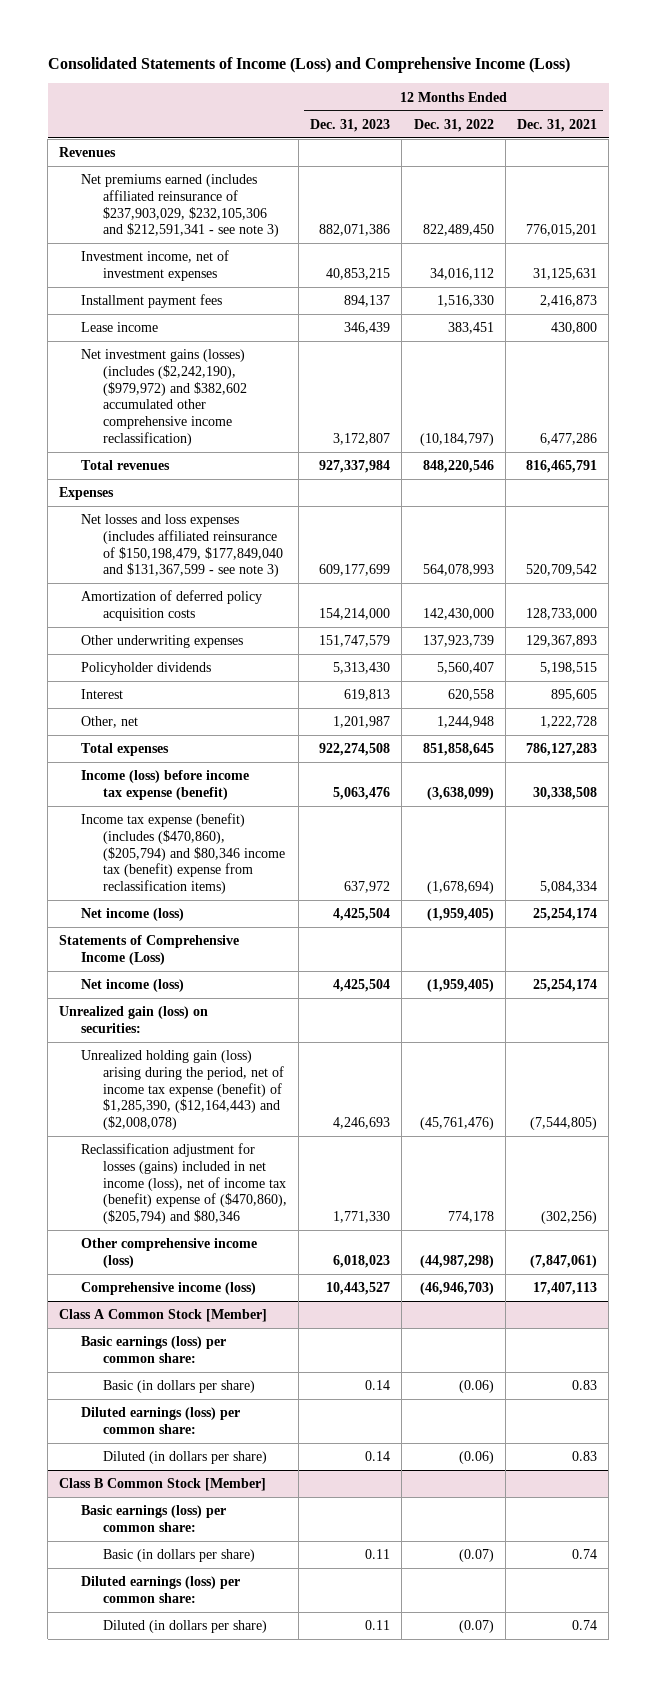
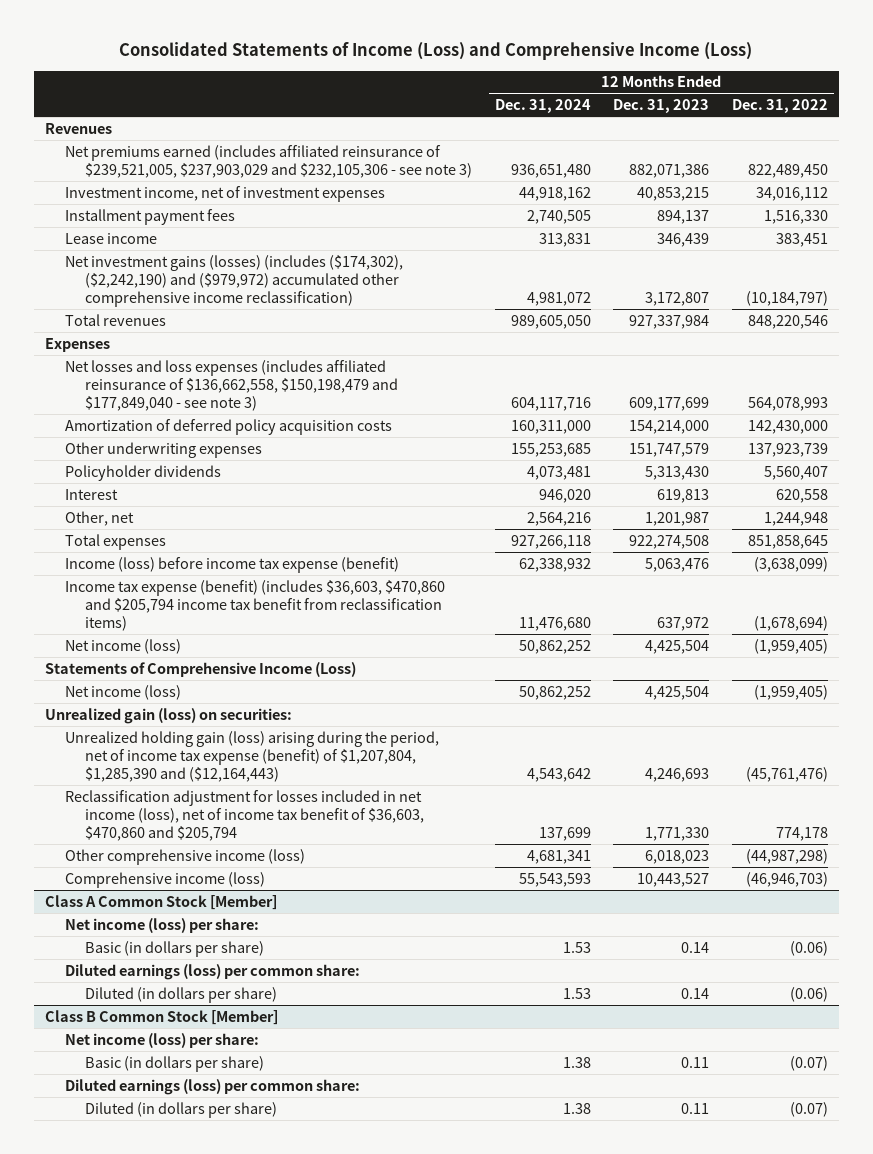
[516,118,597,132] Dec. 31, 2021 -> none
none -> [494,98,591,113] Dec. 31, 2024
[81,174,279,238] Net premiums earned (includes affiliated reinsurance of $237,903,029, $232,105,306 and $212,591,341 - see note 3) -> [65,144,473,178] Net premiums earned (includes affiliated reinsurance of $239,521,005, $237,903,029 and $232,105,306 - see note 3)
[81,349,247,446] Net investment gains (losses) (includes ($2,242,190), ($979,972) and $382,602 accumulated other comprehensive income reclassification) -> [65,254,404,308] Net investment gains (losses) (includes ($174,302), ($2,242,190) and ($979,972) accumulated other comprehensive income reclassification)
[81,514,283,578] Net losses and loss expenses (includes affiliated reinsurance of $150,198,479, $177,849,040 and $131,367,599 - see note 3) -> [65,359,399,412] Net losses and loss expenses (includes affiliated reinsurance of $136,662,558, $150,198,479 and $177,849,040 - see note 3)
[81,813,285,895] Income tax expense (benefit) (includes ($470,860), ($205,794) and $80,346 income tax (benefit) expense from reclassification items) -> [65,579,446,632] Income tax expense (benefit) (includes $36,603, $470,860 and $205,794 income tax benefit from reclassification items)
[81,1050,284,1131] Unrealized holding gain (loss) arising during the period, net of income tax expense (benefit) of $1,285,390, ($12,164,443) and ($2,008,078) -> [65,730,440,783] Unrealized holding gain (loss) arising during the period, net of income tax expense (benefit) of $1,207,804, $1,285,390 and ($12,164,443)
[81,1143,287,1225] Reclassification adjustment for losses (gains) included in net income (loss), net of income tax (benefit) expense of ($470,860), ($205,794) and $80,346 -> [65,789,425,842] Reclassification adjustment for losses included in net income (loss), net of income tax benefit of $36,603, $470,860 and $205,794
[81,1336,227,1363] Basic earnings (loss) per common share: -> [65,917,260,933] Net income (loss) per share:
[81,1505,227,1532] Basic earnings (loss) per common share: -> [65,1032,260,1048] Net income (loss) per share:

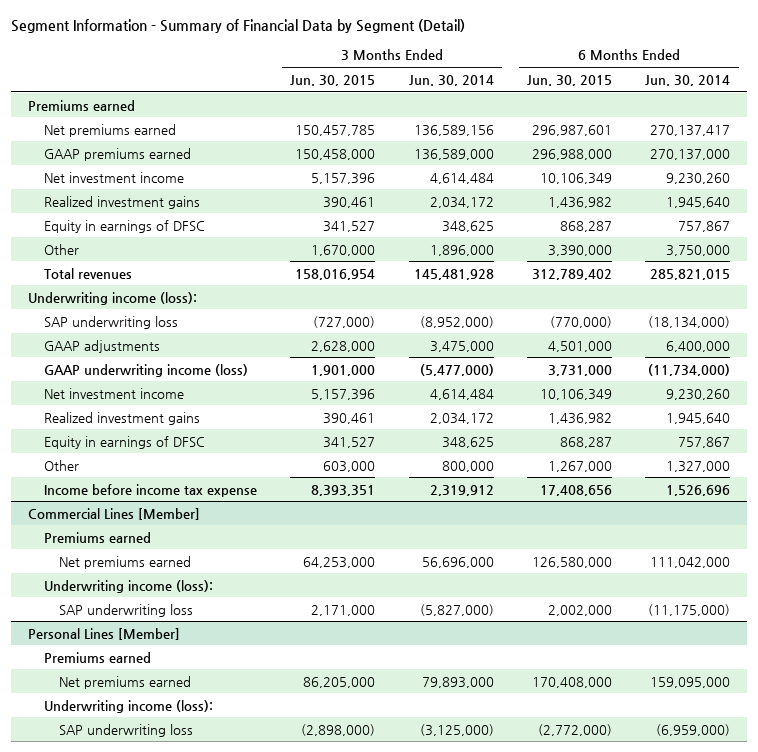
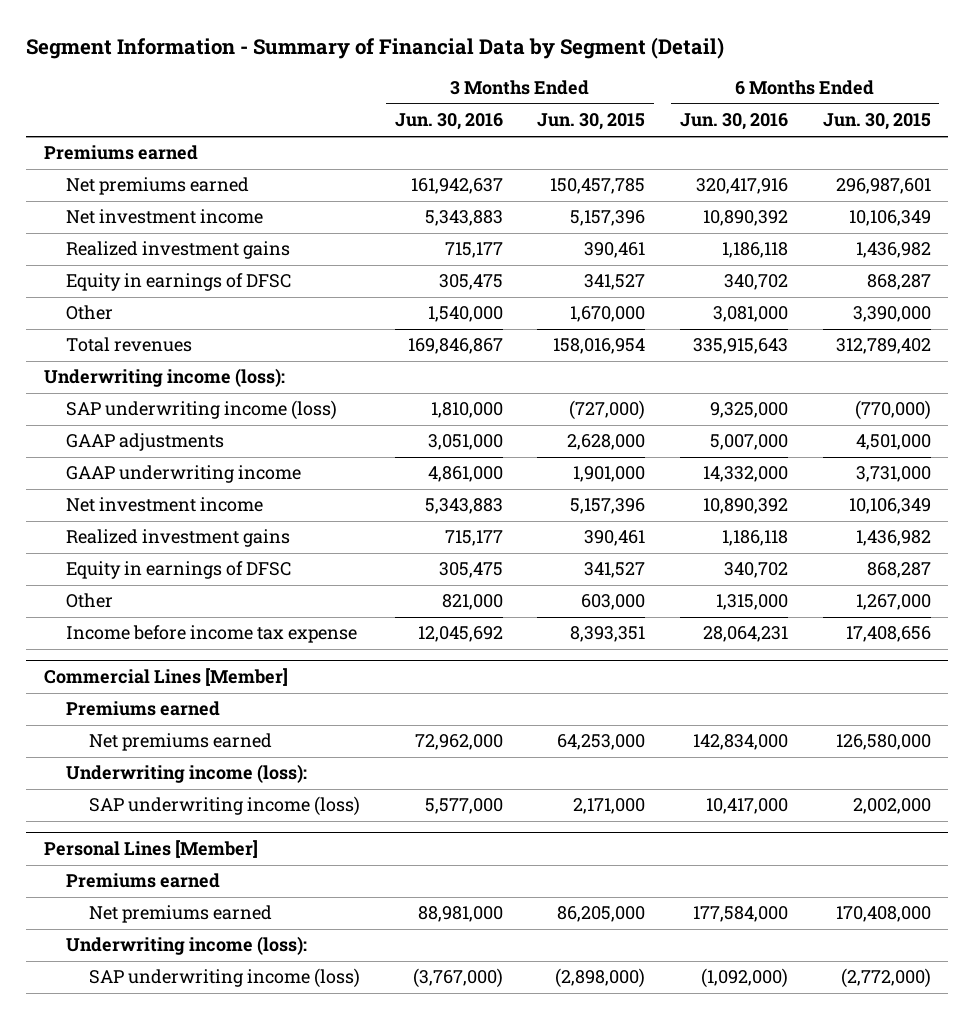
[408,74,494,86] Jun. 30, 2014 -> none
[645,74,731,86] Jun. 30, 2014 -> none
none -> [394,113,503,131] Jun. 30, 2016
none -> [680,113,789,131] Jun. 30, 2016
[43,147,191,161] GAAP premiums earned -> none
[43,315,178,329] SAP underwriting loss -> [66,400,338,421] SAP underwriting income (loss)
[43,363,248,377] GAAP underwriting income (loss) -> [66,465,302,484] GAAP underwriting income
[59,603,194,617] SAP underwriting loss -> [89,796,361,817] SAP underwriting income (loss)
[59,723,194,737] SAP underwriting loss -> [89,968,361,989] SAP underwriting income (loss)

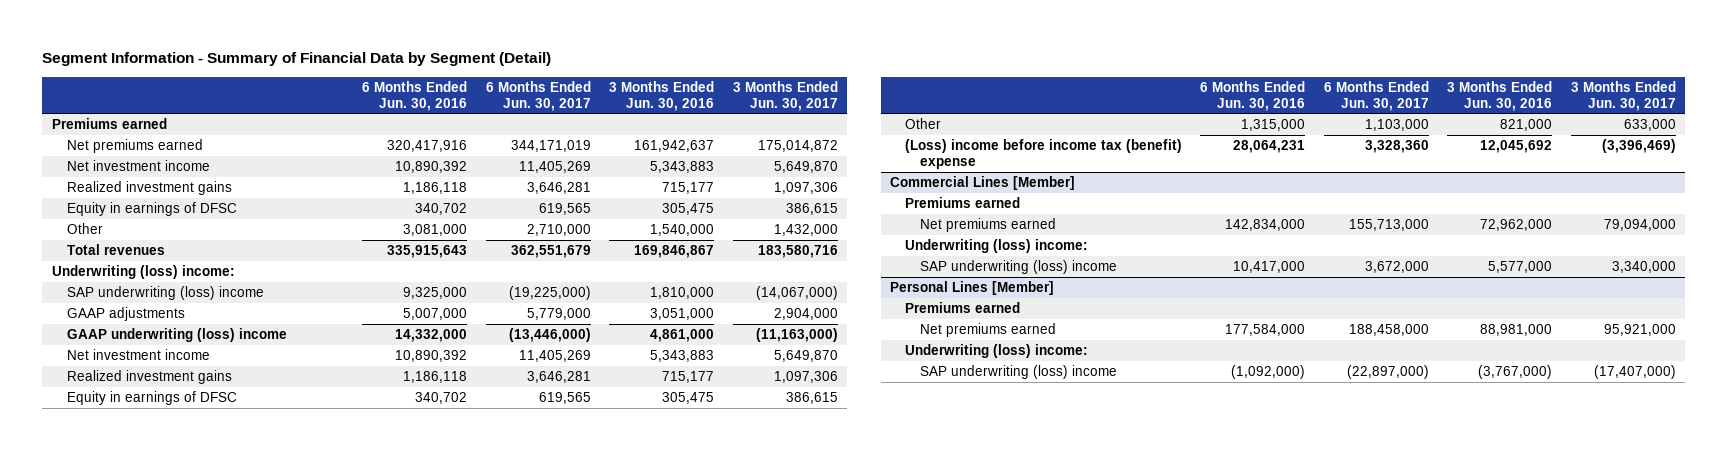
[537,113,646,131] Jun. 30, 2015 -> none
[822,113,931,131] Jun. 30, 2015 -> none
none -> [485,80,591,111] 6 Months Ended Jun. 30, 2017
none -> [732,80,838,111] 3 Months Ended Jun. 30, 2017
[43,368,285,388] Underwriting income (loss): -> [51,265,235,280] Underwriting (loss) income:
[66,400,338,421] SAP underwriting income (loss) -> [66,286,264,301] SAP underwriting (loss) income
[66,465,302,484] GAAP underwriting income -> [66,328,287,343] GAAP underwriting (loss) income
[66,625,358,644] Income before income tax expense -> [904,139,1182,169] (Loss) income before income tax (benefit) expense
[66,764,308,784] Underwriting income (loss): -> [904,239,1088,254] Underwriting (loss) income:
[89,796,361,817] SAP underwriting income (loss) -> [919,260,1117,275] SAP underwriting (loss) income
[66,936,308,956] Underwriting income (loss): -> [904,344,1088,359] Underwriting (loss) income:
[89,968,361,989] SAP underwriting income (loss) -> [919,365,1117,380] SAP underwriting (loss) income

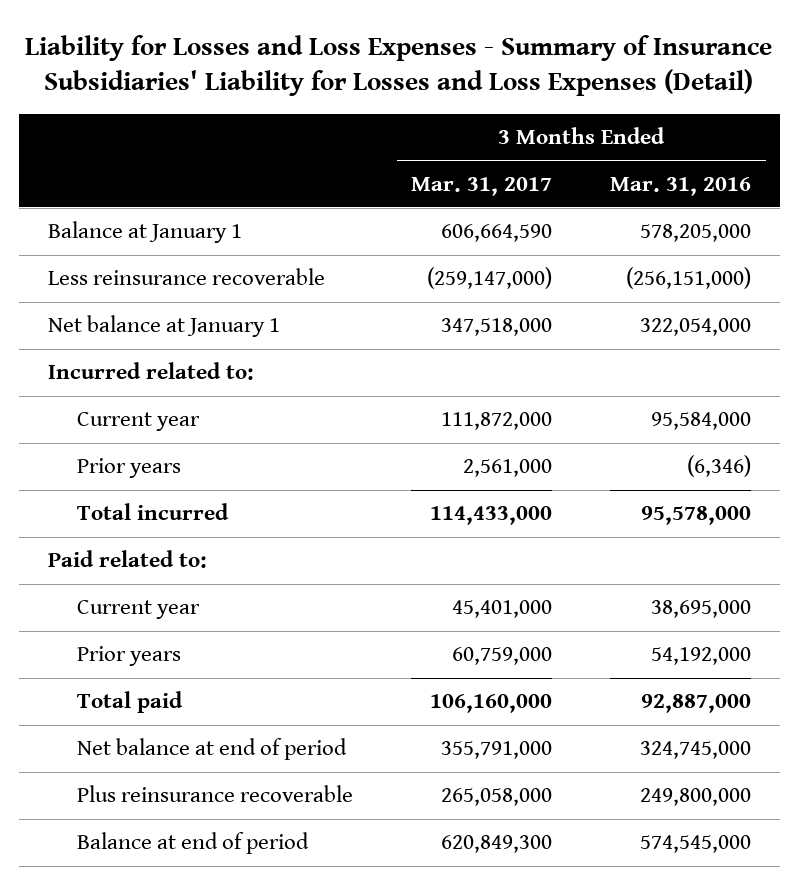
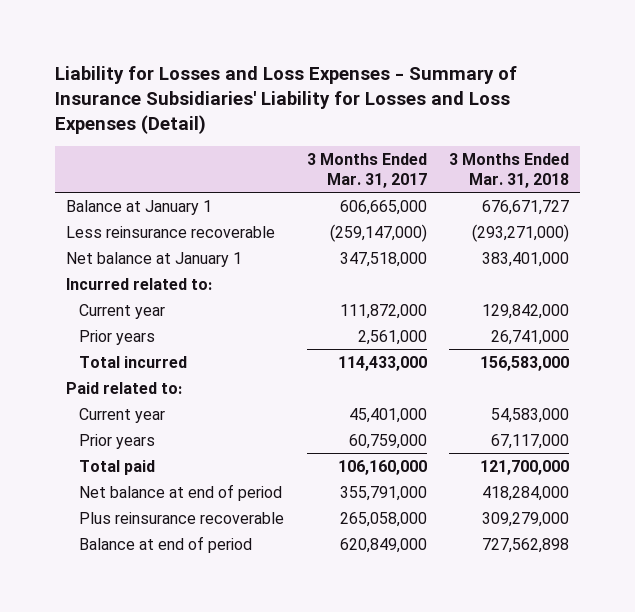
[610,176,752,196] Mar. 31, 2016 -> none
none -> [448,152,569,188] 3 Months Ended Mar. 31, 2018
[441,224,553,243] 606,664,590 -> [339,199,427,215] 606,665,000
[441,835,553,854] 620,849,300 -> [339,537,427,553] 620,849,000

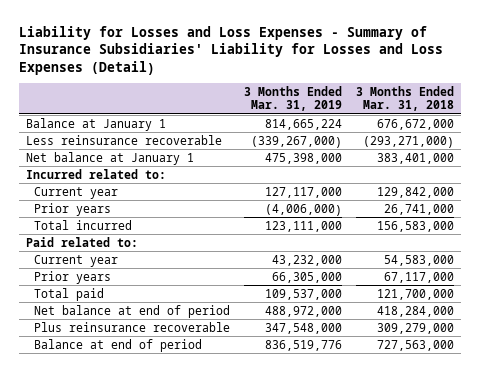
[306,152,427,188] 3 Months Ended Mar. 31, 2017 -> none
none -> [243,85,342,111] 3 Months Ended Mar. 31, 2019
[481,199,569,215] 676,671,727 -> [376,118,454,130] 676,672,000
[481,537,569,553] 727,562,898 -> [376,339,454,351] 727,563,000

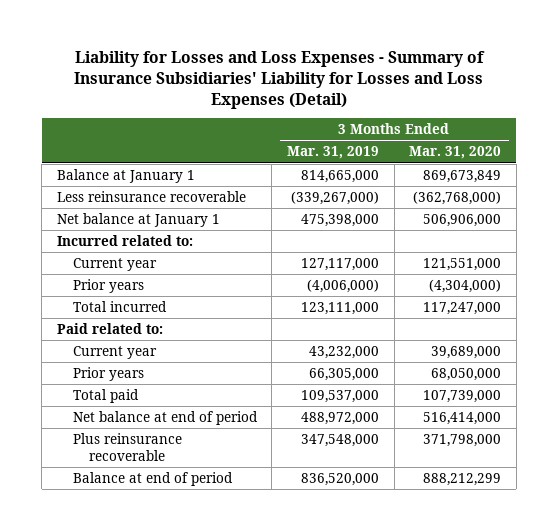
[355,85,454,111] 3 Months Ended Mar. 31, 2018 -> none
none -> [409,146,502,160] Mar. 31, 2020
[264,118,342,130] 814,665,224 -> [301,169,380,183] 814,665,000
[264,339,342,351] 836,519,776 -> [301,472,380,486] 836,520,000

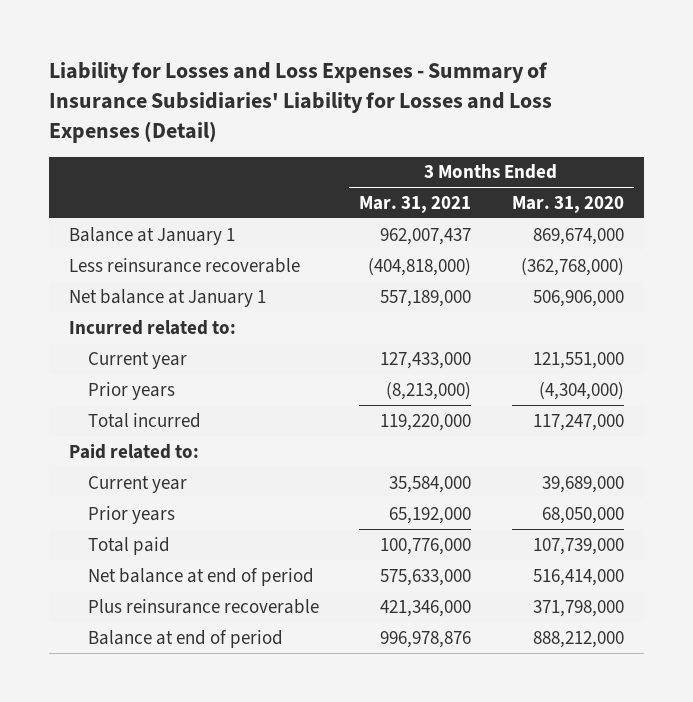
[287,146,380,160] Mar. 31, 2019 -> none
none -> [359,195,472,213] Mar. 31, 2021
[423,169,502,183] 869,673,849 -> [532,227,624,245] 869,674,000
[423,472,502,486] 888,212,299 -> [532,630,624,648] 888,212,000

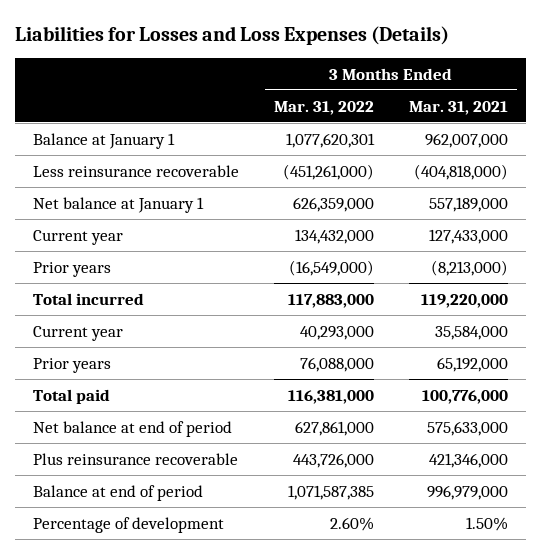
[48,62,552,143] Liability for Losses and Loss Expenses - Summary of Insurance Subsidiaries' Liability for Losses and Loss Expenses (Detail) -> [15,26,450,46] Liabilities for Losses and Loss Expenses (Details)
[511,195,624,213] Mar. 31, 2020 -> none
none -> [273,100,374,115] Mar. 31, 2022
[380,227,472,245] 962,007,437 -> [425,132,509,148] 962,007,000
[68,319,236,335] Incurred related to: -> none
[68,443,199,459] Paid related to: -> none
[380,630,472,648] 996,978,876 -> [427,484,509,500] 996,979,000
none -> [32,516,224,533] Percentage of development

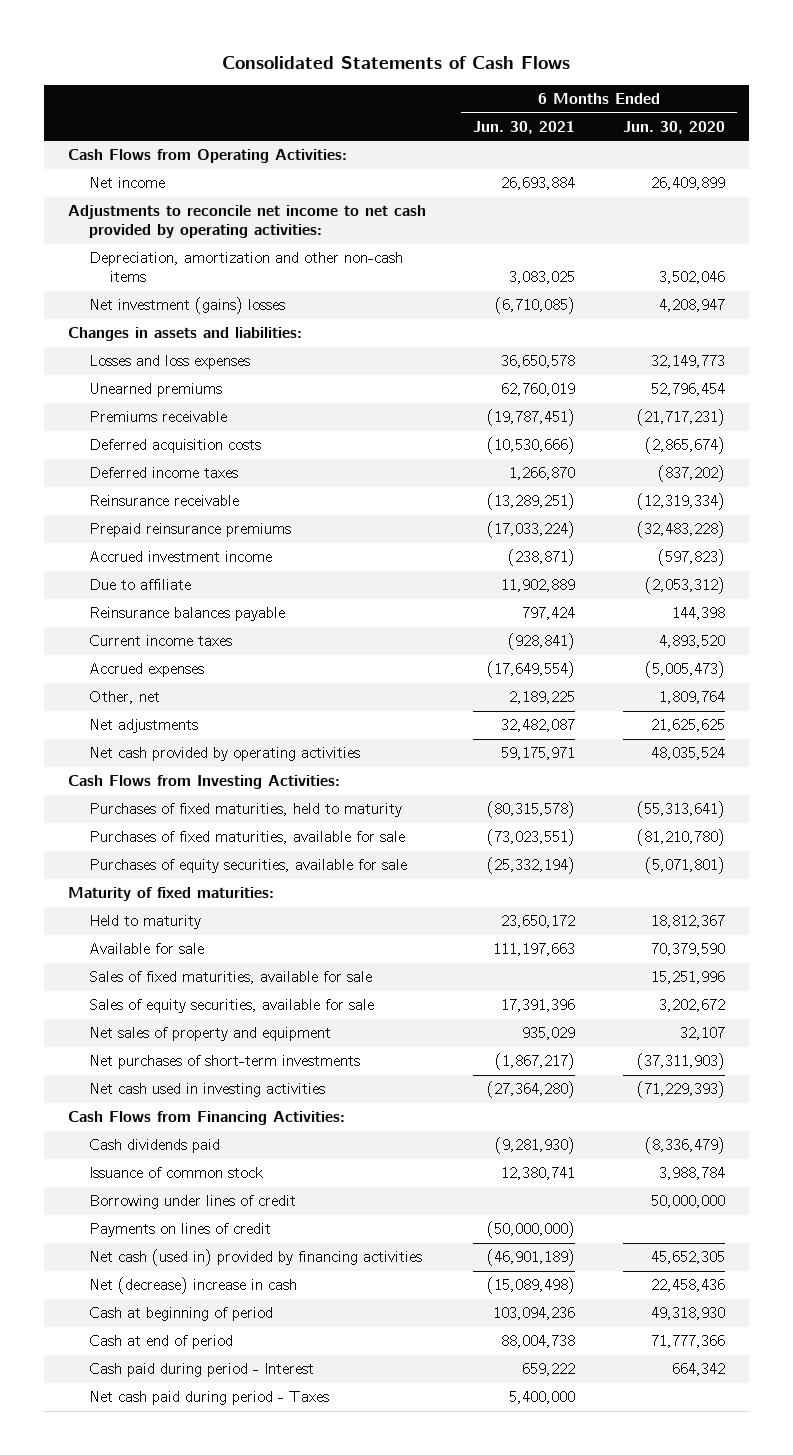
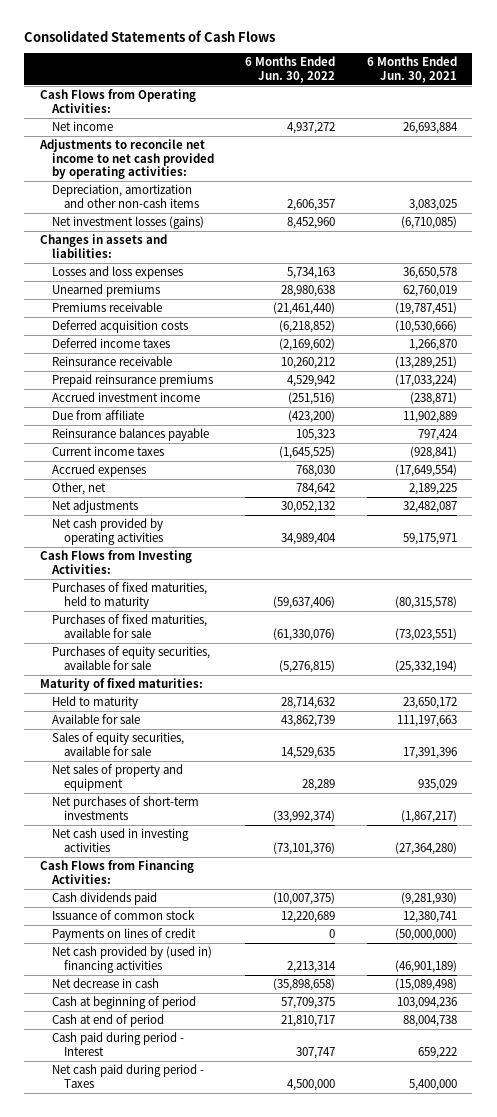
[622,121,725,135] Jun. 30, 2020 -> none
none -> [245,56,336,83] 6 Months Ended Jun. 30, 2022
[88,297,285,315] Net investment (gains) losses -> [52,216,205,230] Net investment losses (gains)
[88,579,191,591] Due to affiliate -> [52,410,145,421] Due from affiliate
[88,971,372,985] Sales of fixed maturities, available for sale -> none
[88,1195,296,1210] Borrowing under lines of credit -> none
[88,1249,422,1267] Net cash (used in) provided by financing activities -> [52,946,213,973] Net cash provided by (used in) financing activities
[88,1277,297,1295] Net (decrease) increase in cash -> [52,978,160,989] Net decrease in cash

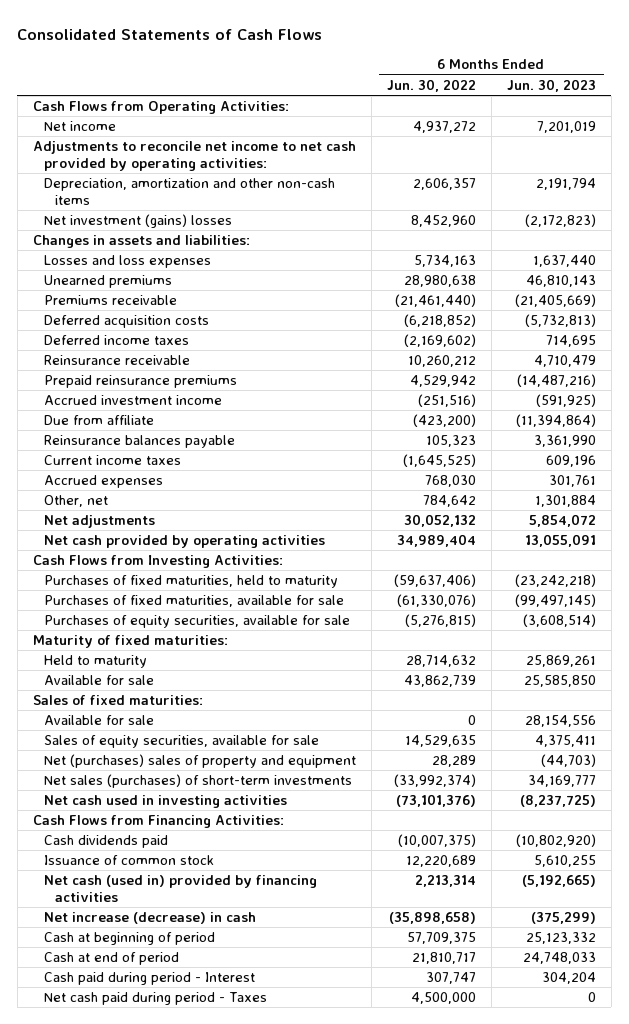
[366,56,457,83] 6 Months Ended Jun. 30, 2021 -> none
none -> [506,78,596,92] Jun. 30, 2023
[52,216,205,230] Net investment losses (gains) -> [43,214,232,229] Net investment (gains) losses
none -> [32,695,203,706] Sales of fixed maturities:
none -> [43,715,154,726] Available for sale
[52,764,184,791] Net sales of property and equipment -> [43,754,356,769] Net (purchases) sales of property and equipment
[52,796,200,820] Net purchases of short-term investments -> [43,774,352,789] Net sales (purchases) of short-term investments
[52,928,197,942] Payments on lines of credit -> none
[52,946,213,973] Net cash provided by (used in) financing activities -> [43,875,317,902] Net cash (used in) provided by financing activities
[52,978,160,989] Net decrease in cash -> [43,912,256,925] Net increase (decrease) in cash

